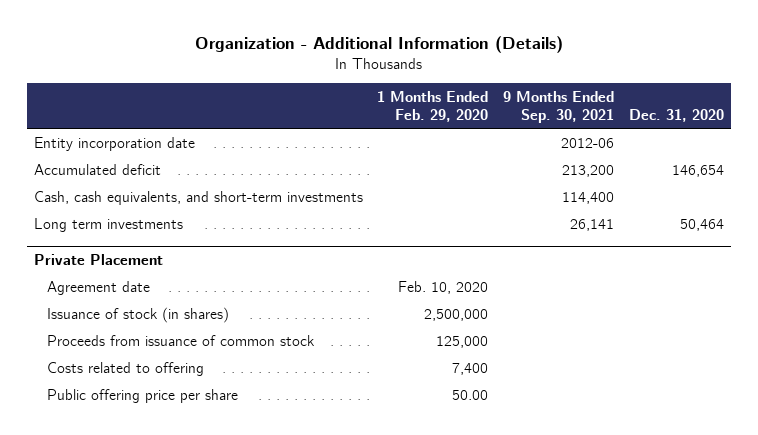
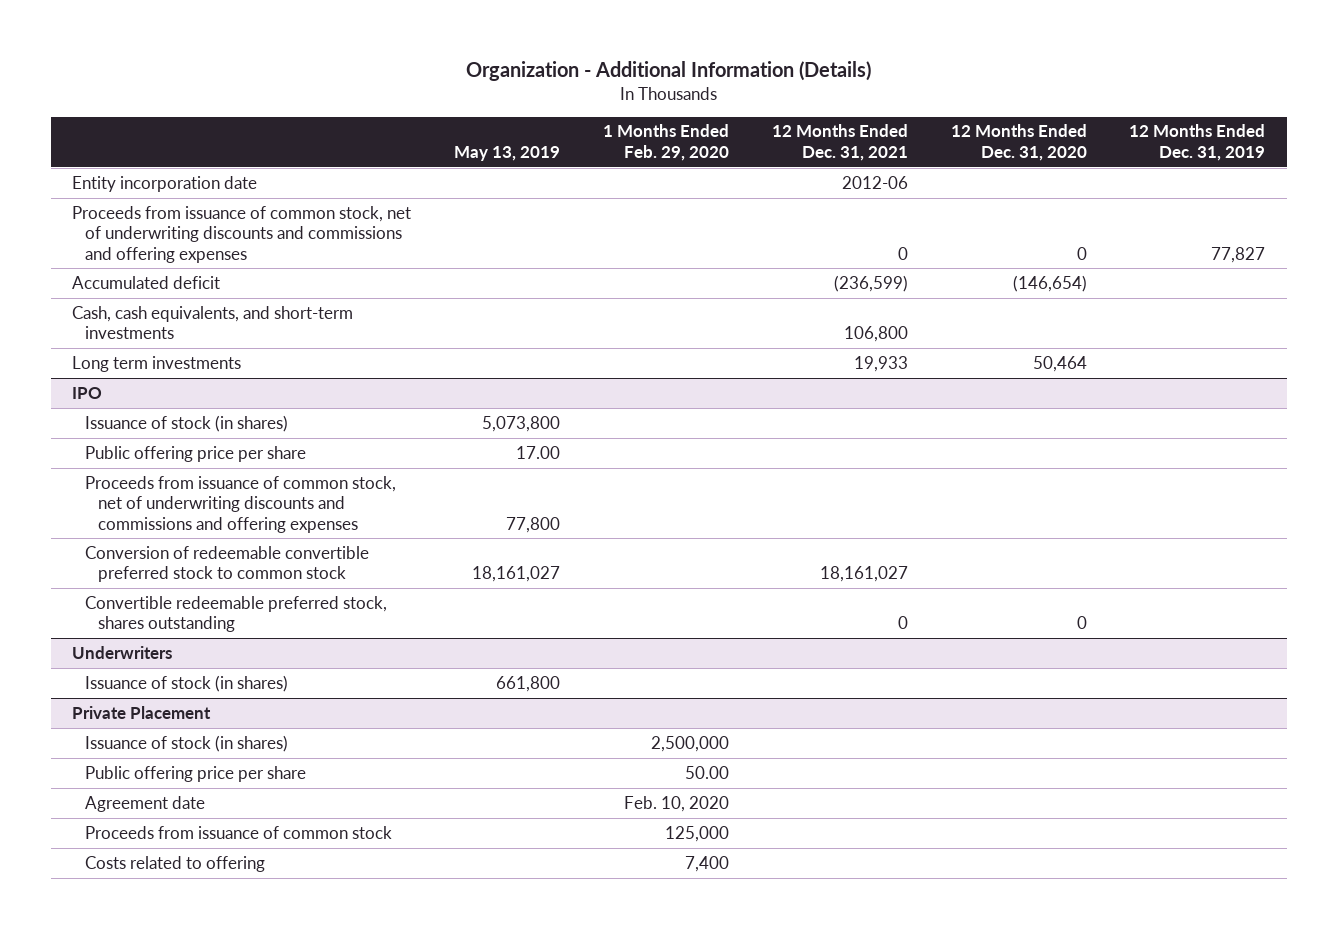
[503,90,615,123] 9 Months Ended Sep. 30, 2021 -> none
[628,108,724,122] Dec. 31, 2020 -> none
none -> [454,145,561,161] May 13, 2019
none -> [771,124,908,161] 12 Months Ended Dec. 31, 2021
none -> [950,124,1087,161] 12 Months Ended Dec. 31, 2020
none -> [1129,124,1266,161] 12 Months Ended Dec. 31, 2019
none -> [72,205,412,263] Proceeds from issuance of common stock, net of underwriting discounts and commissions and offering expenses
none -> [72,386,103,399] IPO
none -> [85,414,289,432] Issuance of stock (in shares)
none -> [85,445,307,462] Public offering price per share
none -> [85,475,397,533] Proceeds from issuance of common stock, net of underwriting discounts and commissions and offering expenses
none -> [85,545,370,583] Conversion of redeemable convertible preferred stock to common stock
none -> [85,595,388,633] Convertible redeemable preferred stock, shares outstanding
none -> [72,645,173,659] Underwriters
none -> [85,674,289,692] Issuance of stock (in shares)
[46,388,238,403] Public offering price per share -> [85,765,307,782] Public offering price per share
[46,280,150,295] Agreement date -> [85,795,206,812] Agreement date

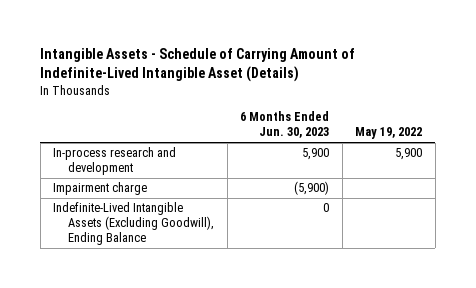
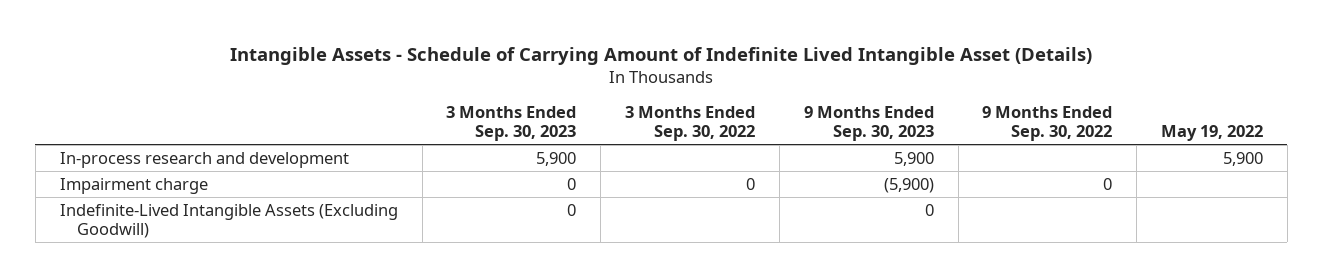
[40,48,356,83] Intangible Assets - Schedule of Carrying Amount of Indefinite-Lived Intangible Asset (Details) -> [230,46,1093,65] Intangible Assets - Schedule of Carrying Amount of Indefinite Lived Intangible Asset (Details)
[240,111,330,139] 6 Months Ended Jun. 30, 2023 -> none
none -> [446,105,577,142] 3 Months Ended Sep. 30, 2023
none -> [625,105,756,142] 3 Months Ended Sep. 30, 2022
none -> [803,105,934,142] 9 Months Ended Sep. 30, 2023
none -> [982,105,1113,142] 9 Months Ended Sep. 30, 2022
[53,202,215,246] Indefinite-Lived Intangible Assets (Excluding Goodwill), Ending Balance -> [59,203,398,239] Indefinite-Lived Intangible Assets (Excluding Goodwill)

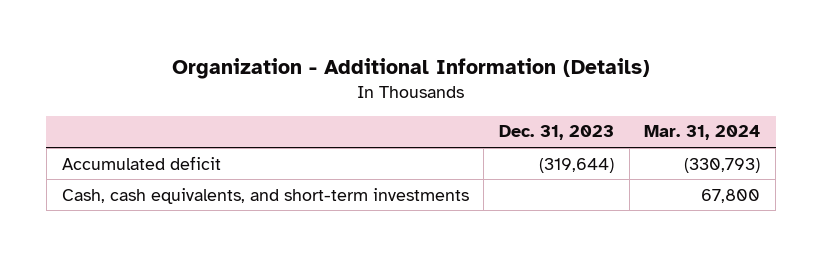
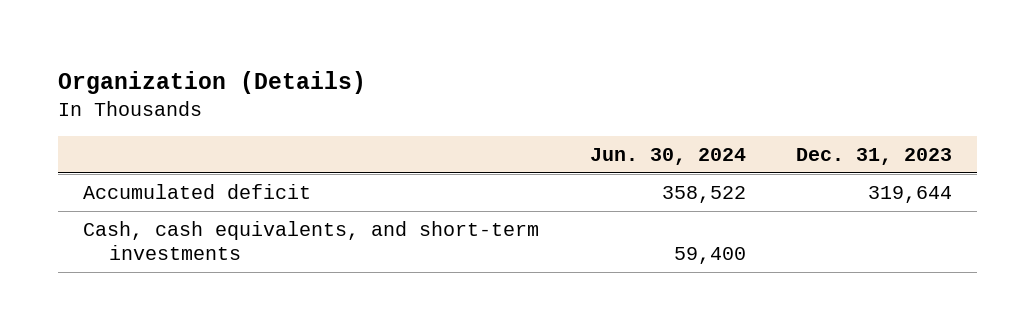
[171,57,650,79] Organization - Additional Information (Details) -> [58,71,367,95] Organization (Details)
[644,125,761,141] Mar. 31, 2024 -> none
none -> [589,147,746,165] Jun. 30, 2024
[538,157,614,173] (319,644) -> [868,186,953,204] 319,644

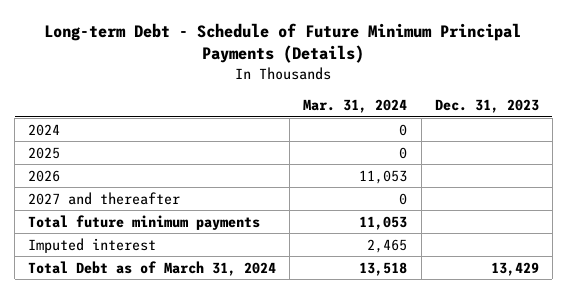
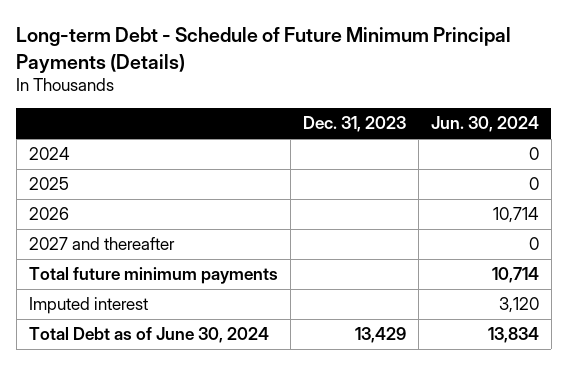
[303,99,408,114] Mar. 31, 2024 -> none
none -> [430,116,539,133] Jun. 30, 2024
[28,260,277,276] Total Debt as of March 31, 2024 -> [28,327,269,344] Total Debt as of June 30, 2024

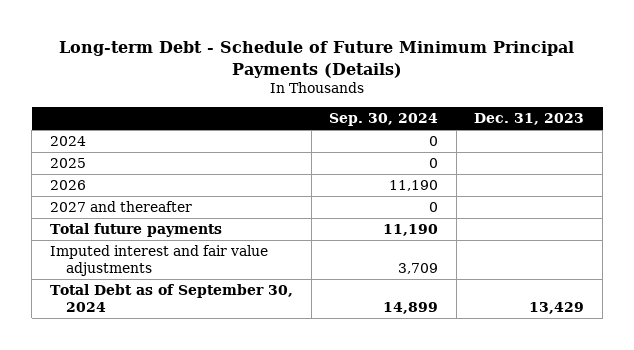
[430,116,539,133] Jun. 30, 2024 -> none
none -> [329,113,439,127] Sep. 30, 2024
[28,267,278,285] Total future minimum payments -> [50,223,223,238] Total future payments
[28,297,148,315] Imputed interest -> [50,245,269,277] Imputed interest and fair value adjustments
[28,327,269,344] Total Debt as of June 30, 2024 -> [50,284,294,313] Total Debt as of September 30, 2024

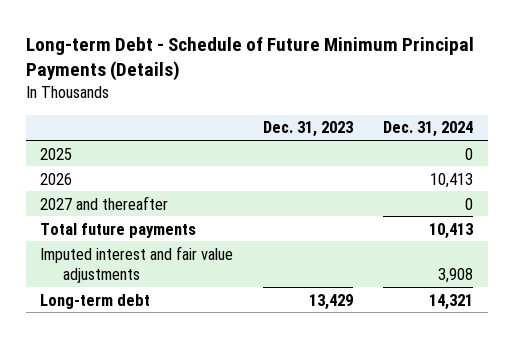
[329,113,439,127] Sep. 30, 2024 -> none
none -> [382,121,473,138] Dec. 31, 2024
[50,136,87,147] 2024 -> none
[50,284,294,313] Total Debt as of September 30, 2024 -> [40,293,151,309] Long-term debt

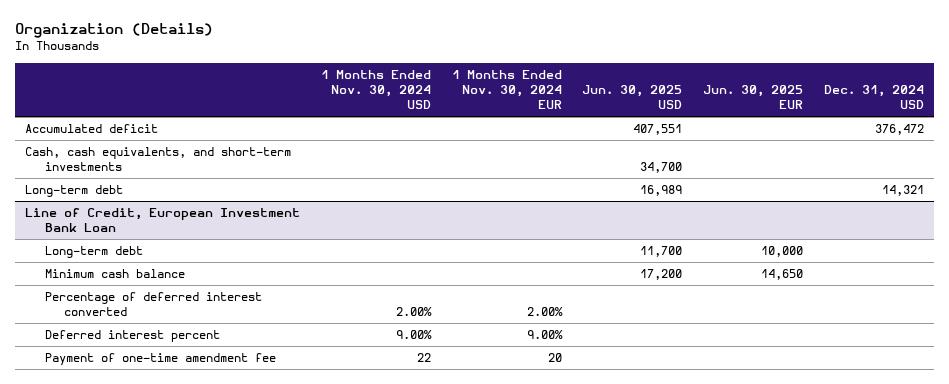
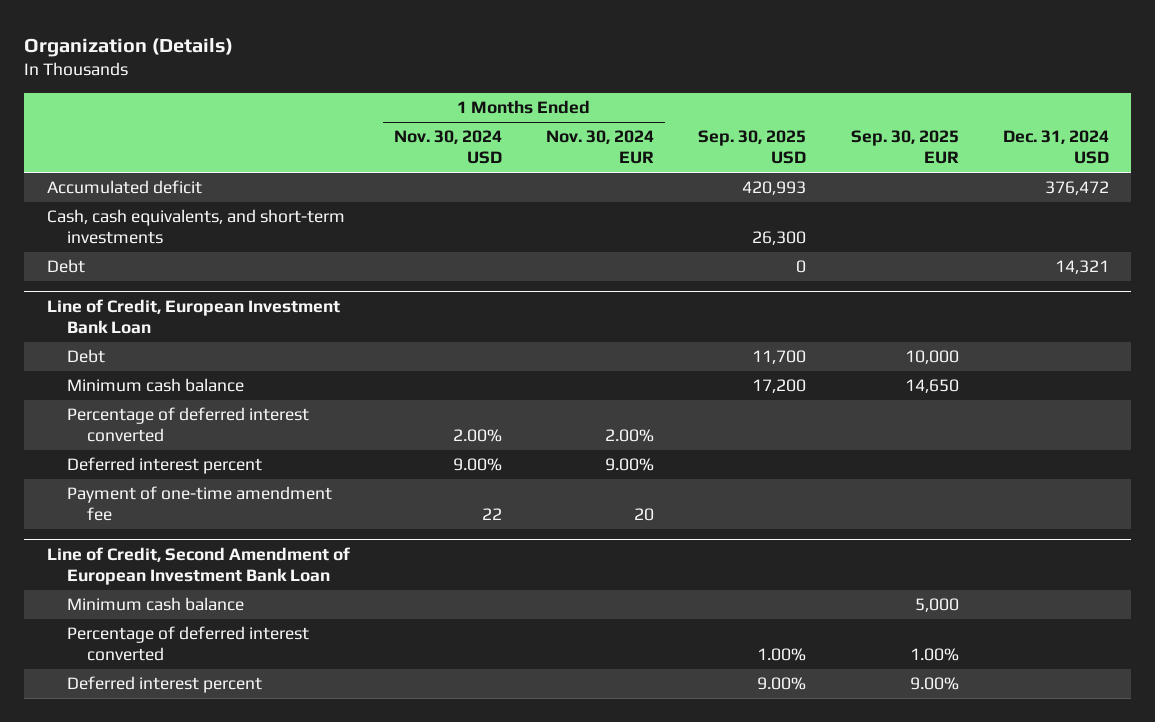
[582,85,683,110] Jun. 30, 2025 USD -> none
[702,85,803,110] Jun. 30, 2025 EUR -> none
none -> [698,130,807,165] Sep. 30, 2025 USD
none -> [850,130,959,165] Sep. 30, 2025 EUR
[25,185,124,198] Long-term debt -> [46,259,85,274] Debt
[44,246,143,259] Long-term debt -> [66,349,105,364] Debt
none -> [46,546,350,585] Line of Credit, Second Amendment of European Investment Bank Loan
none -> [66,597,244,612] Minimum cash balance
none -> [66,626,309,662] Percentage of deferred interest converted
none -> [66,676,262,694] Deferred interest percent

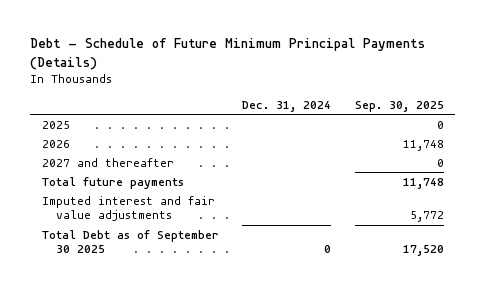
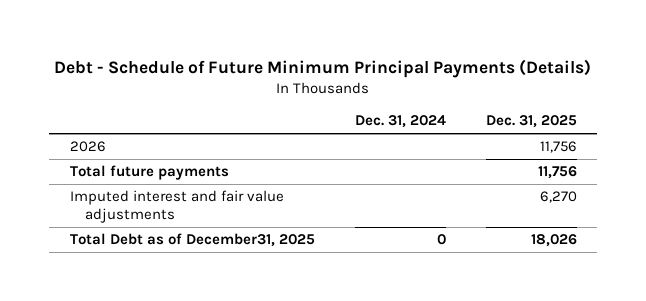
[354,100,444,112] Sep. 30, 2025 -> none
none -> [485,115,577,129] Dec. 31, 2025
[41,120,70,129] 2025 -> none
[41,157,174,167] 2027 and thereafter -> none
[41,229,219,254] Total Debt as of September 30 2025 -> [69,233,315,248] Total Debt as of December31, 2025

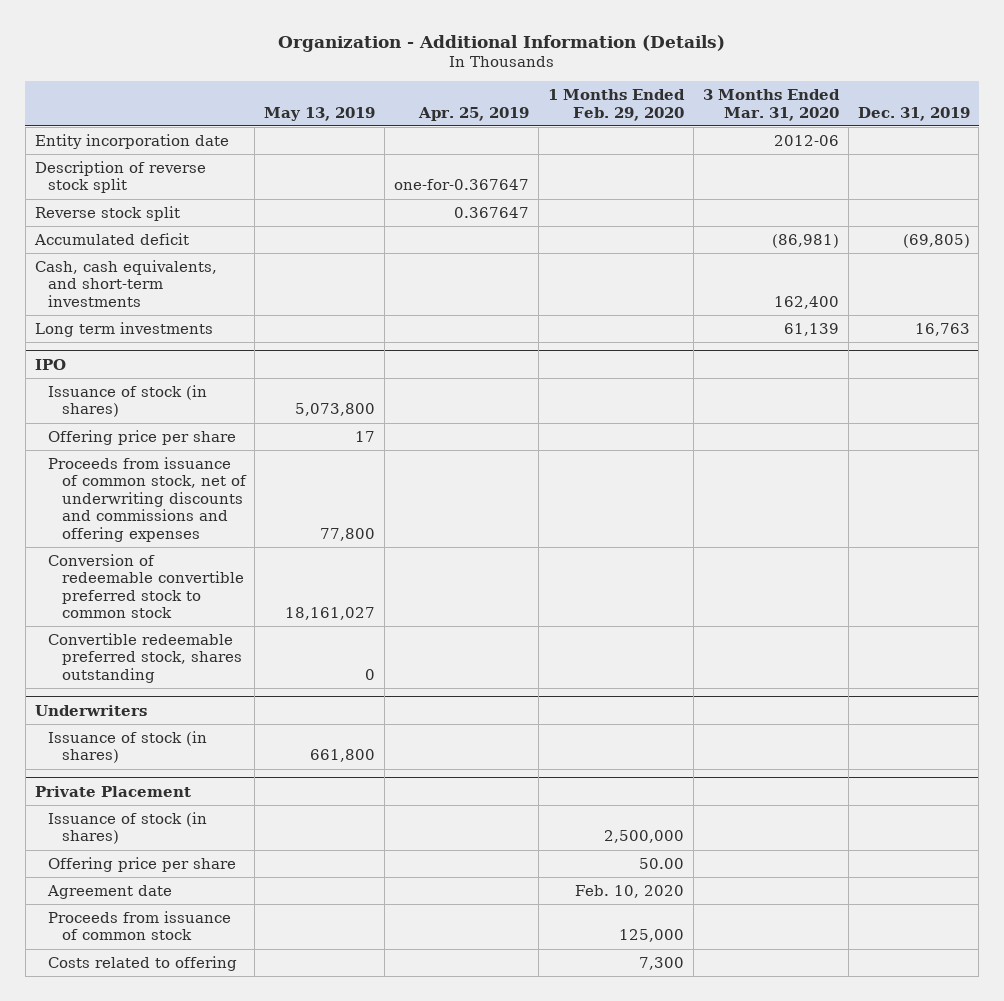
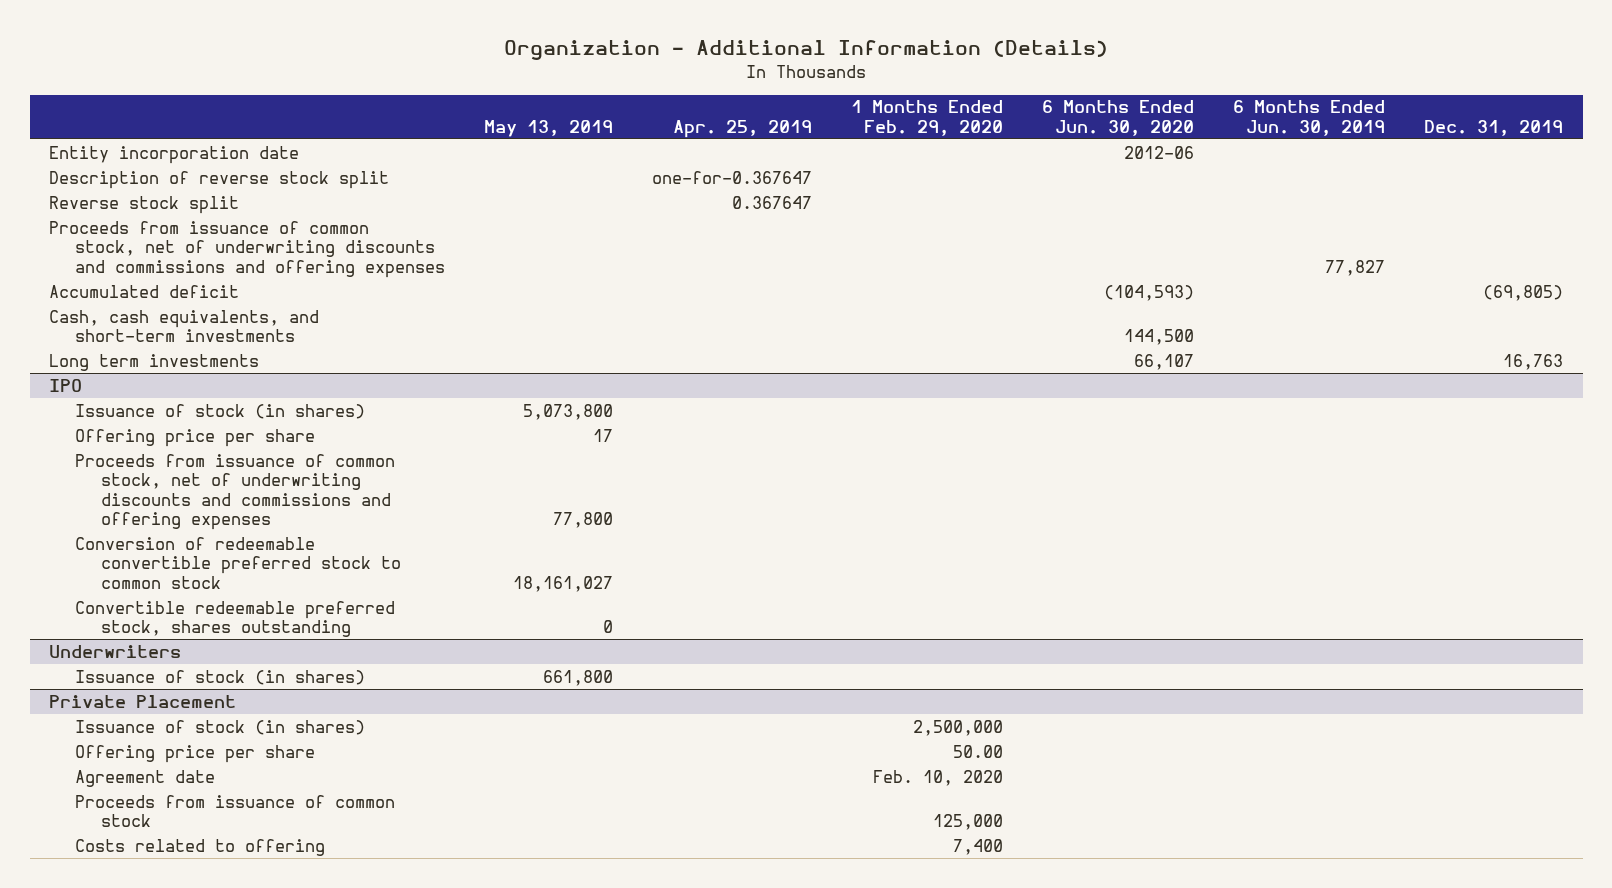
[702,89,840,121] 3 Months Ended Mar. 31, 2020 -> none
none -> [1042,100,1195,136] 6 Months Ended Jun. 30, 2020
none -> [1233,100,1386,136] 6 Months Ended Jun. 30, 2019
none -> [49,220,446,278] Proceeds from issuance of common stock, net of underwriting discounts and commissions and offering expenses
[638,956,684,970] 7,300 -> [953,838,1004,855] 7,400

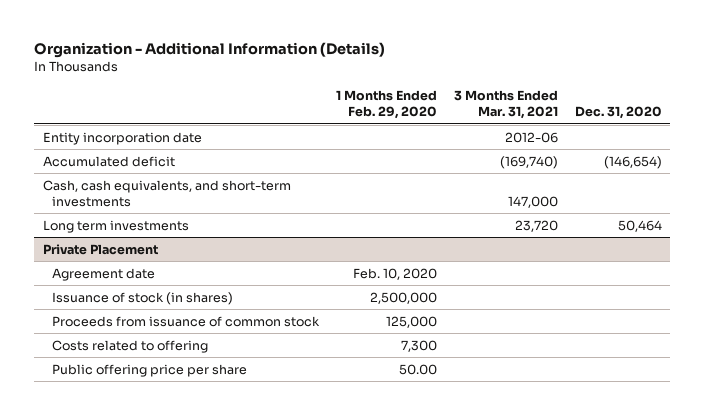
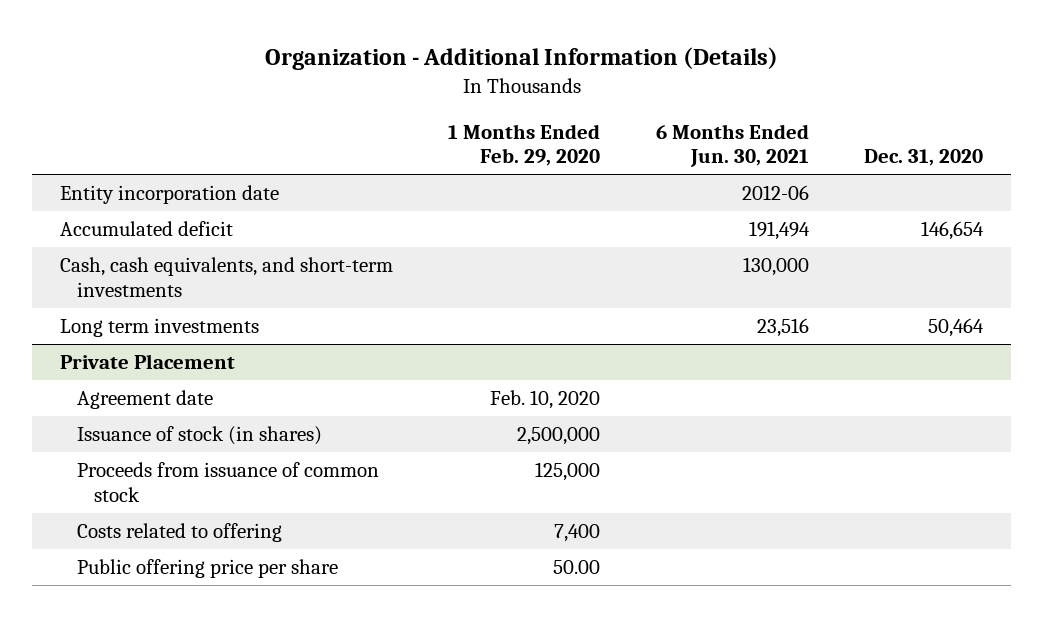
[453,90,558,120] 3 Months Ended Mar. 31, 2021 -> none
none -> [655,123,809,168] 6 Months Ended Jun. 30, 2021
[603,155,662,169] (146,654) -> [921,221,985,241] 146,654
[400,339,437,352] 7,300 -> [554,524,601,543] 7,400

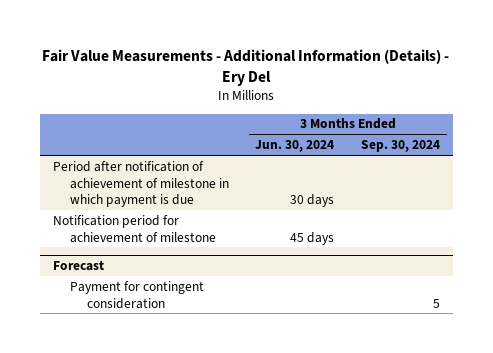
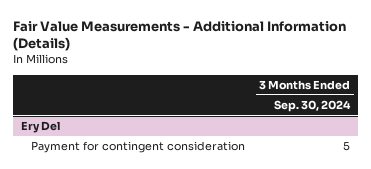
[42,48,450,86] Fair Value Measurements - Additional Information (Details) - Ery Del -> [13,20,347,52] Fair Value Measurements - Additional Information (Details)
[255,140,335,153] Jun. 30, 2024 -> none
[52,160,229,208] Period after notification of achievement of milestone in which payment is due -> none
[52,214,216,243] Notification period for achievement of milestone -> none
[52,260,104,272] Forecast -> [20,121,60,134] Ery Del

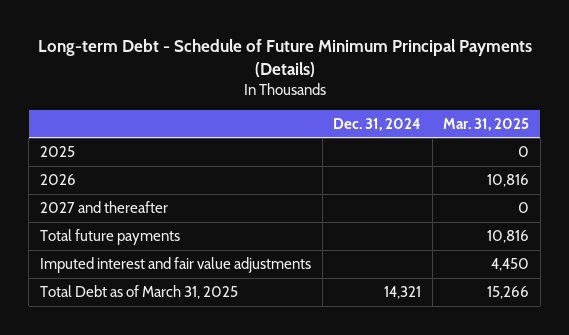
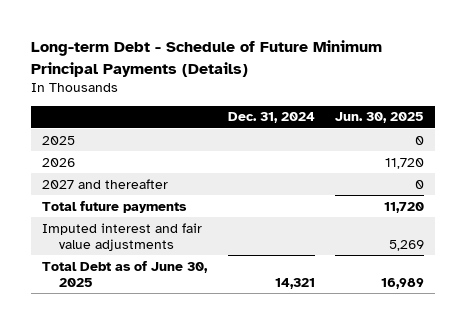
[443,117,530,131] Mar. 31, 2025 -> none
none -> [335,112,425,124] Jun. 30, 2025
[39,284,238,299] Total Debt as of March 31, 2025 -> [41,260,208,288] Total Debt as of June 30, 2025

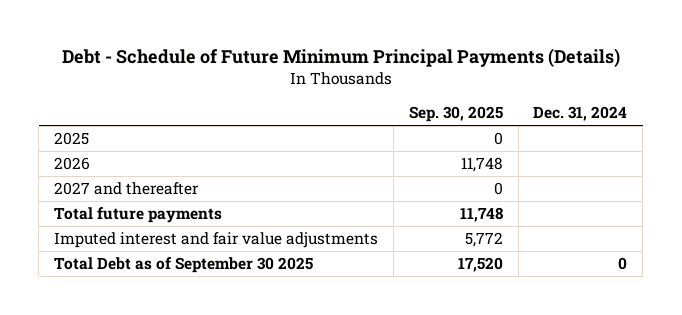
[31,40,383,77] Long-term Debt - Schedule of Future Minimum Principal Payments (Details) -> [61,48,620,68] Debt - Schedule of Future Minimum Principal Payments (Details)
[335,112,425,124] Jun. 30, 2025 -> none
none -> [408,106,503,123] Sep. 30, 2025
[41,260,208,288] Total Debt as of June 30, 2025 -> [54,257,314,274] Total Debt as of September 30 2025
[274,278,315,290] 14,321 -> [618,257,628,271] 0

